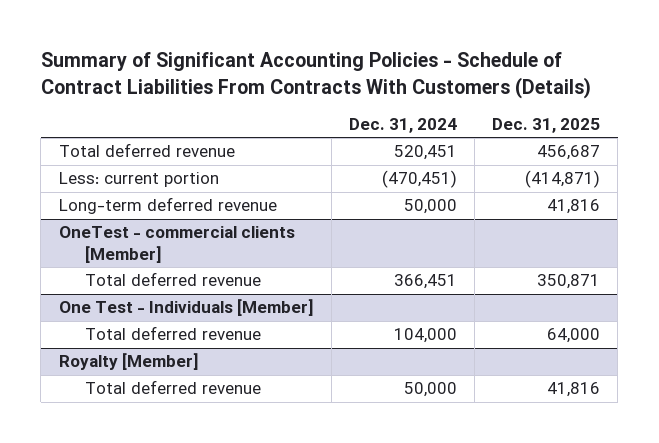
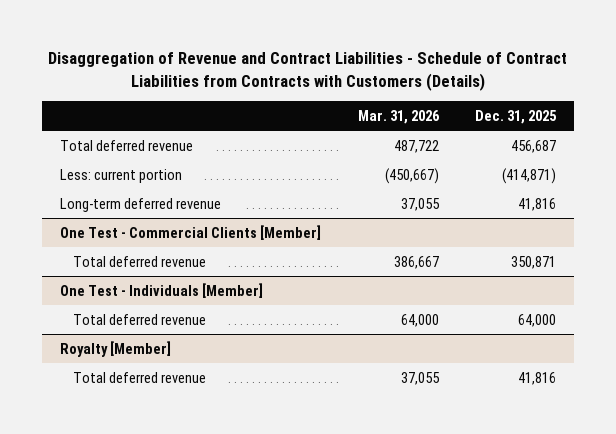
[40,52,591,99] Summary of Significant Accounting Policies - Schedule of Contract Liabilities From Contracts With Customers (Details) -> [48,52,568,91] Disaggregation of Revenue and Contract Liabilities - Schedule of Contract Liabilities from Contracts with Customers (Details)
[348,118,457,134] Dec. 31, 2024 -> none
none -> [357,109,440,124] Mar. 31, 2026
[58,226,295,264] OneTest - commercial clients [Member] -> [60,224,322,240] One Test - Commercial Clients [Member]

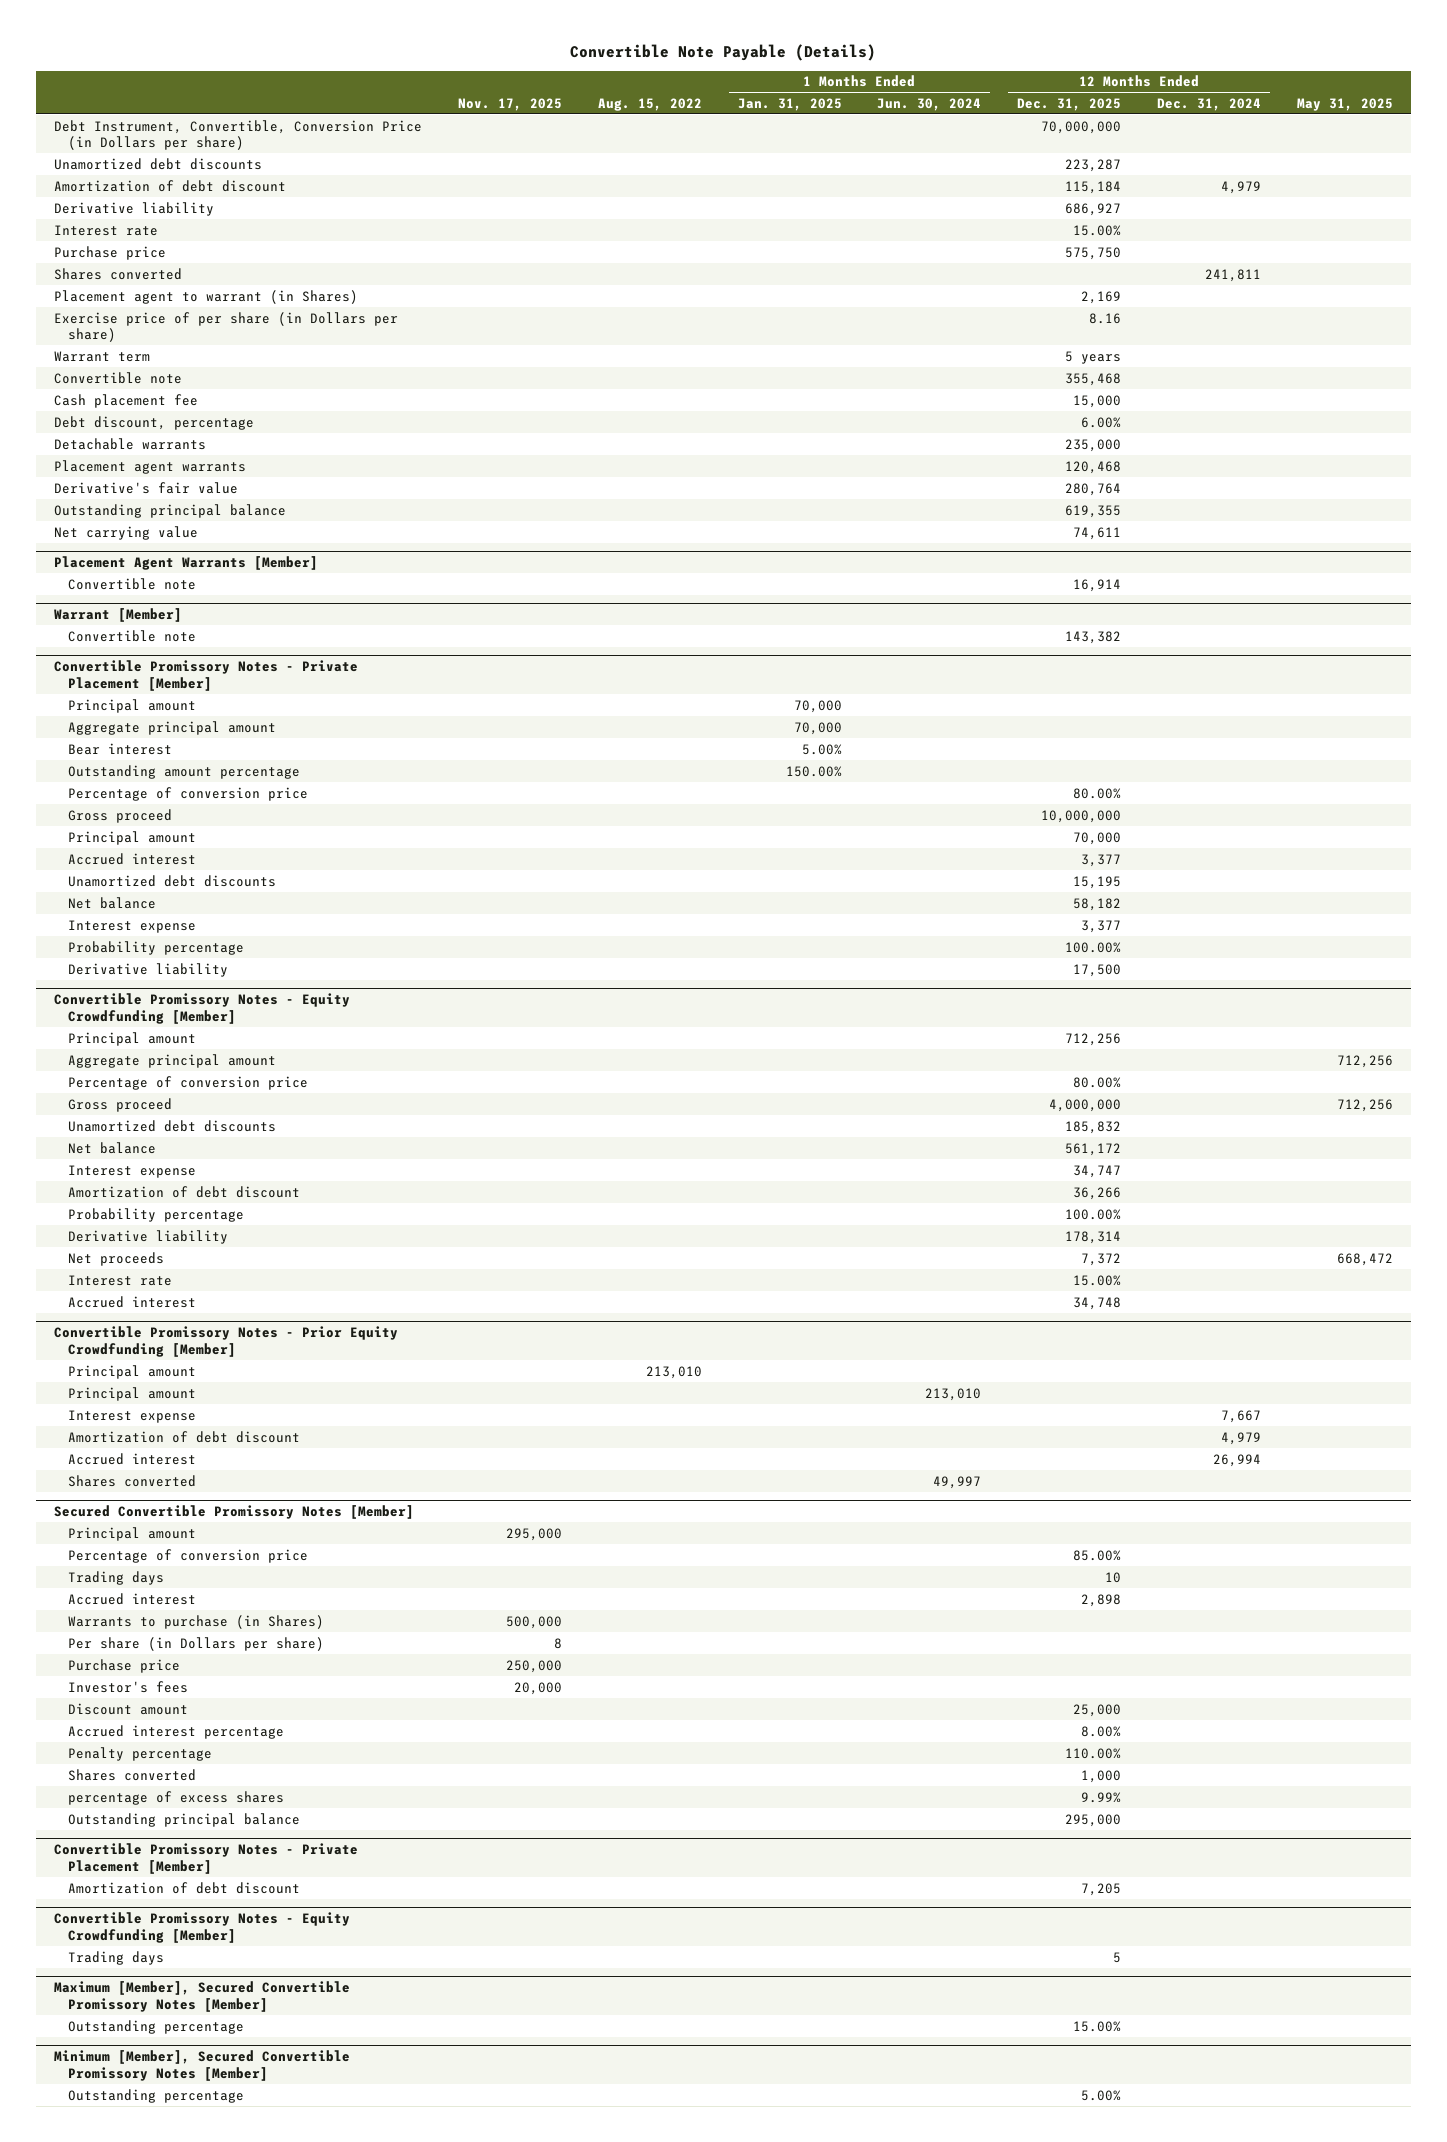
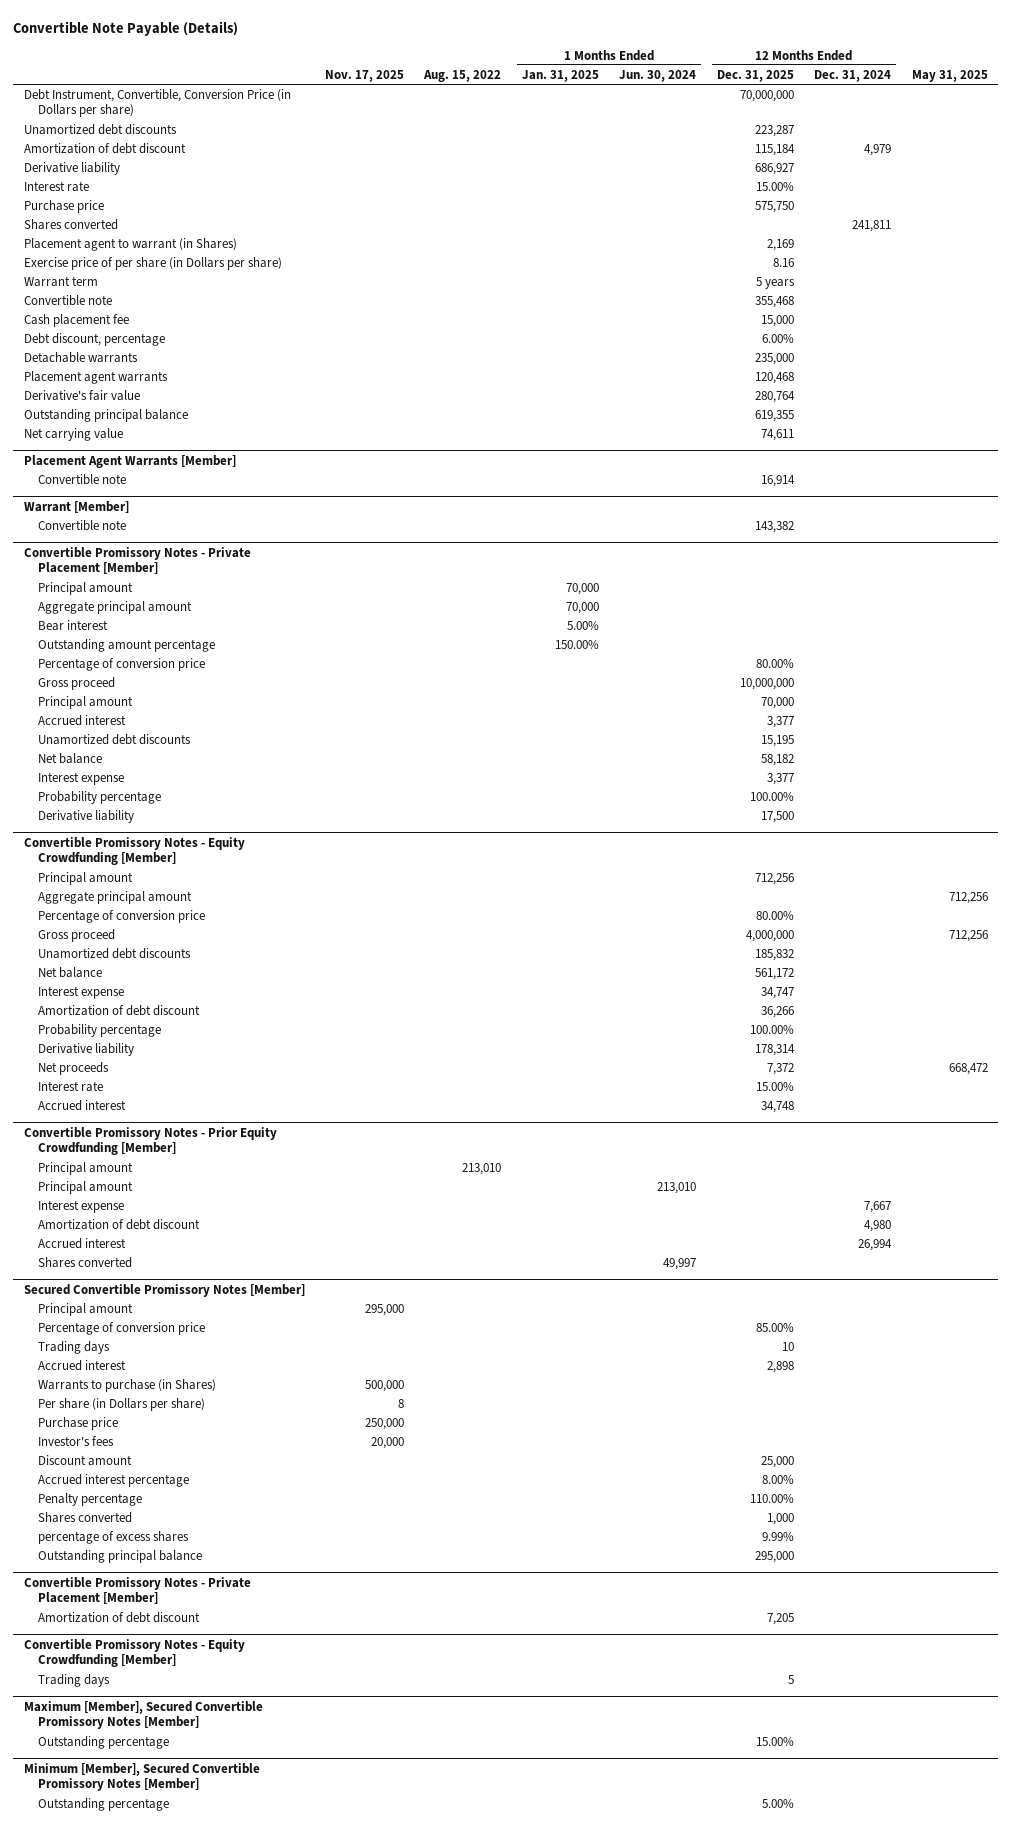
[1221,1431,1262,1445] 4,979 -> [864,1219,892,1232] 4,980

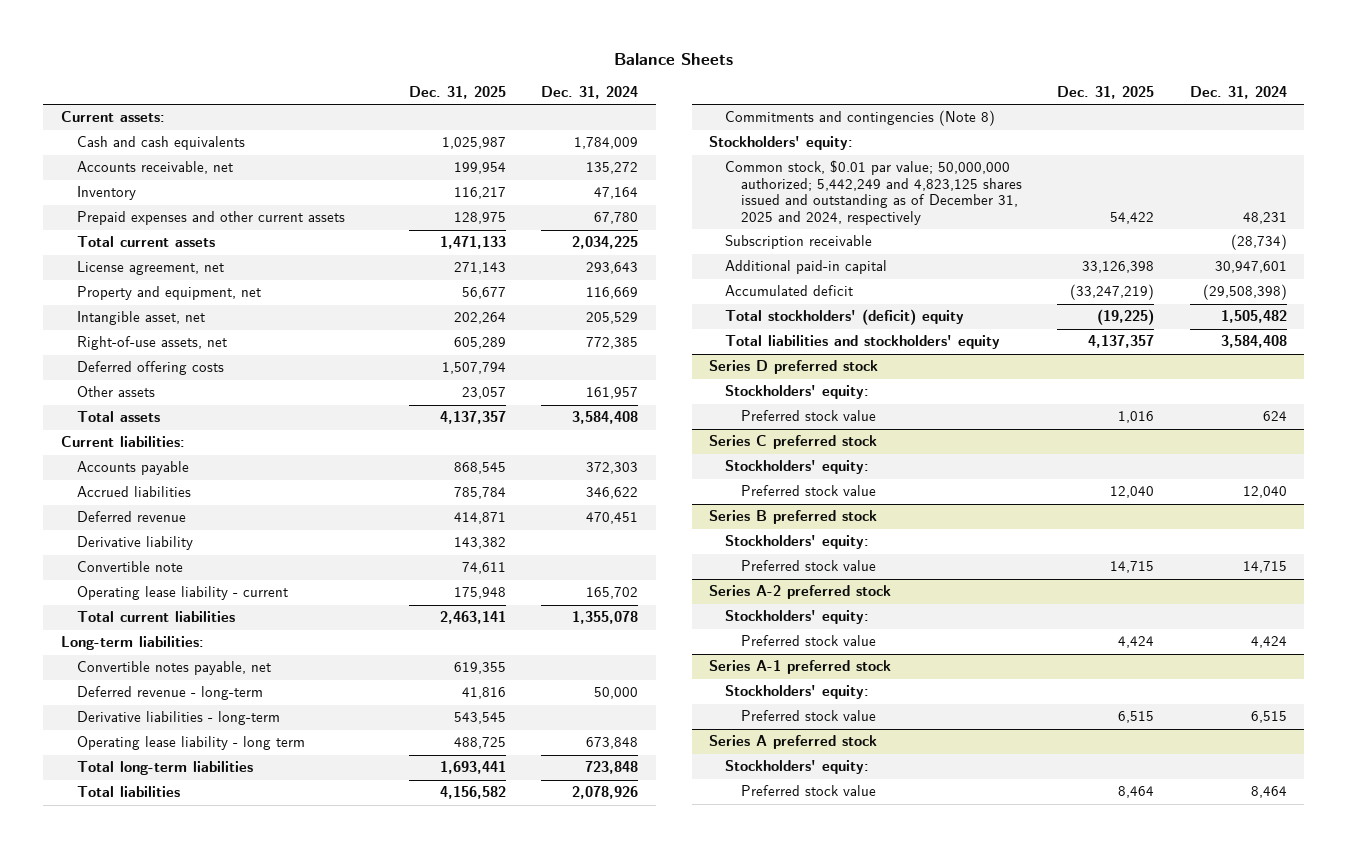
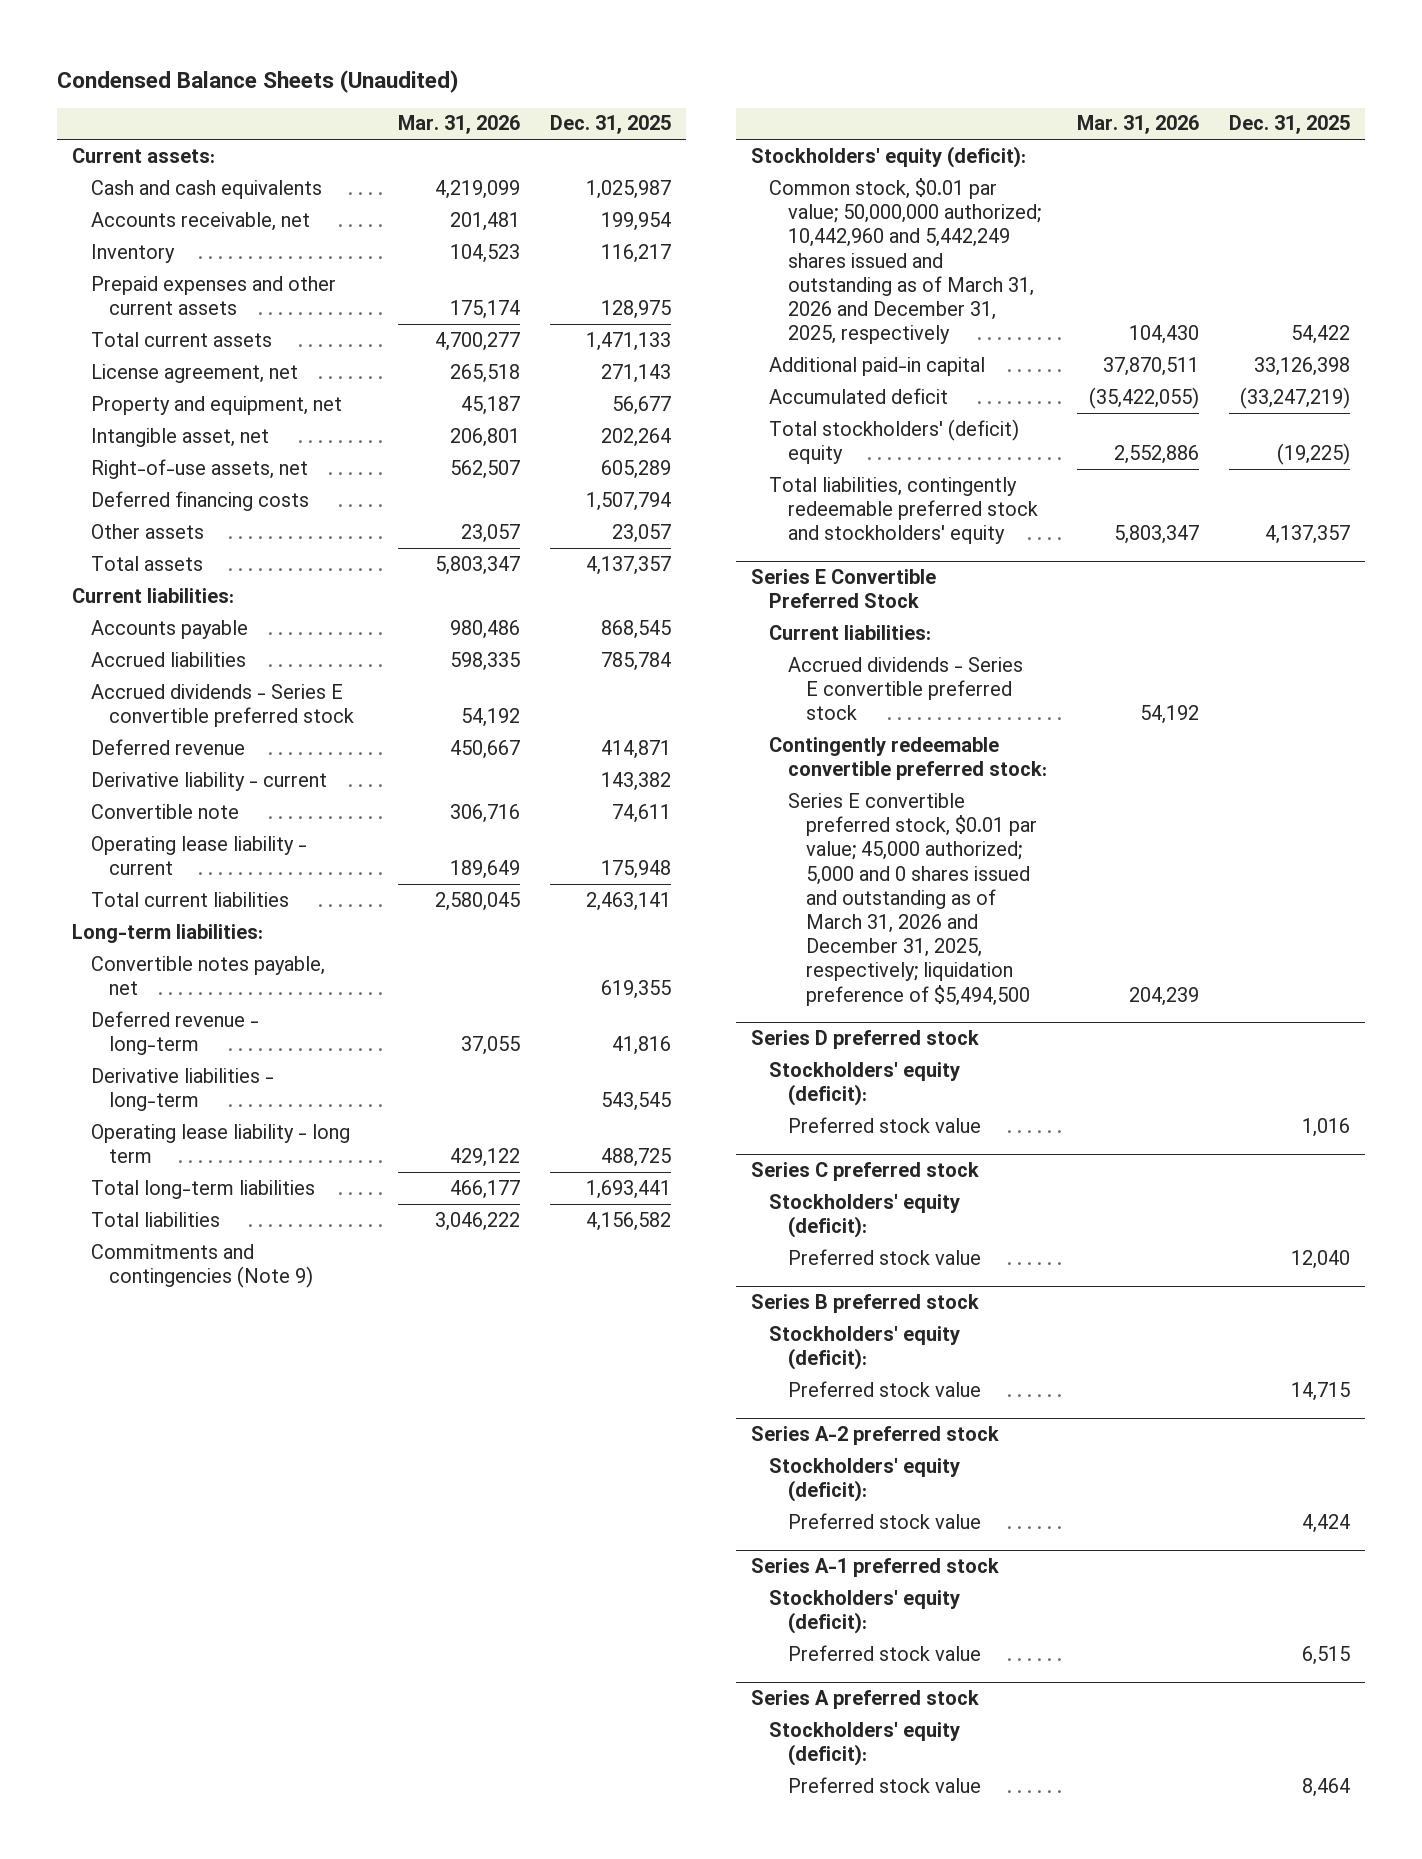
[613,53,733,66] Balance Sheets -> [57,69,460,93] Condensed Balance Sheets (Unaudited)
[541,86,639,100] Dec. 31, 2024 -> none
none -> [398,115,521,135] Mar. 31, 2026
[76,361,224,376] Deferred offering costs -> [90,490,309,511] Deferred financing costs
none -> [90,683,355,728] Accrued dividends - Series E convertible preferred stock
[76,536,193,551] Derivative liability -> [90,771,327,791] Derivative liability - current
[725,235,873,250] Subscription receivable -> none
[725,110,996,127] Commitments and contingencies (Note 8) -> [90,1243,314,1289] Commitments and contingencies (Note 9)
[709,136,854,151] Stockholders' equity: -> [750,145,1026,168] Stockholders' equity (deficit):
[725,160,1023,225] Common stock, $0.01 par value; 50,000,000 authorized; 5,442,249 and 4,823,125 shares issued and outstanding as of December 31, 2025 and 2024, respectively -> [769,177,1041,345] Common stock, $0.01 par value; 50,000,000 authorized; 10,442,960 and 5,442,249 shares issued and outstanding as of March 31, 2026 and December 31, 2025, respectively
[725,335,1001,350] Total liabilities and stockholders' equity -> [769,476,1038,545] Total liabilities, contingently redeemable preferred stock and stockholders' equity
none -> [750,568,936,609] Series E Convertible Preferred Stock
none -> [769,624,932,640] Current liabilities:
none -> [787,656,1023,721] Accrued dividends - Series E convertible preferred stock
none -> [769,736,1047,781] Contingently redeemable convertible preferred stock:
none -> [787,792,1038,1006] Series E convertible preferred stock, $0.01 par value; 45,000 authorized; 5,000 and 0 shares issued and outstanding as of March 31, 2026 and December 31, 2025, respectively; liquidation preference of $5,494,500
[725,385,870,400] Stockholders' equity: -> [769,1061,961,1107] Stockholders' equity (deficit):
[725,460,870,475] Stockholders' equity: -> [769,1193,961,1239] Stockholders' equity (deficit):
[725,535,870,550] Stockholders' equity: -> [769,1325,961,1371] Stockholders' equity (deficit):
[725,610,870,625] Stockholders' equity: -> [769,1457,961,1503] Stockholders' equity (deficit):
[725,685,870,700] Stockholders' equity: -> [769,1589,961,1635] Stockholders' equity (deficit):
[725,760,870,775] Stockholders' equity: -> [769,1721,961,1767] Stockholders' equity (deficit):

